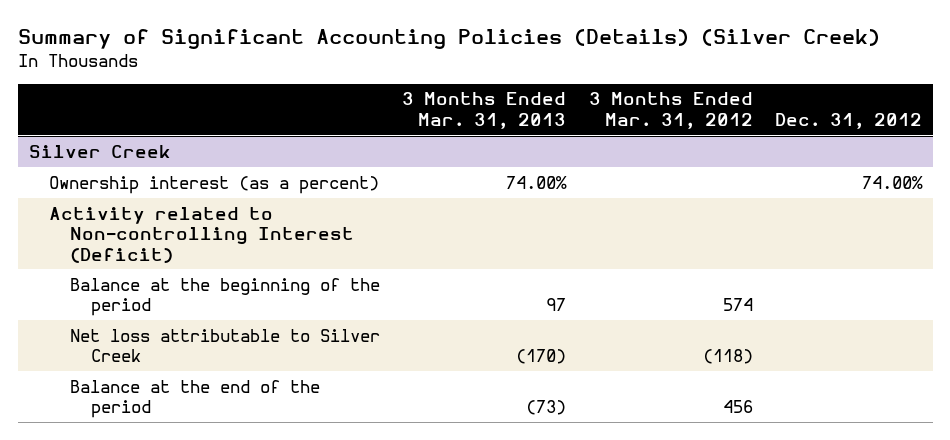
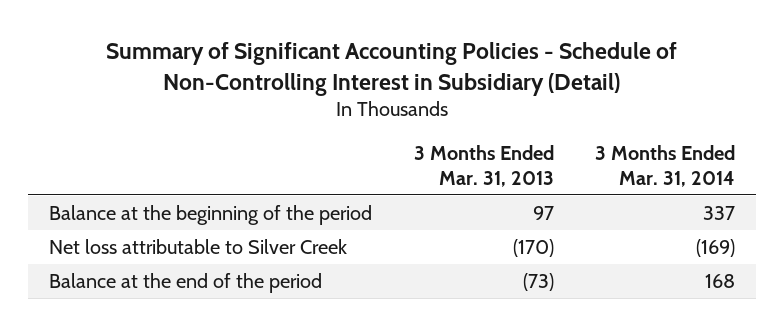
[17,28,880,49] Summary of Significant Accounting Policies (Details) (Silver Creek) -> [106,41,678,96] Summary of Significant Accounting Policies - Schedule of Non-Controlling Interest in Subsidiary (Detail)
[588,92,753,129] 3 Months Ended Mar. 31, 2012 -> none
[774,112,922,129] Dec. 31, 2012 -> none
none -> [595,145,736,187] 3 Months Ended Mar. 31, 2014
[28,144,171,158] Silver Creek -> none
[49,175,380,194] Ownership interest (as a percent) -> none
[49,206,355,263] Activity related to Non-controlling Interest (Deficit) -> none

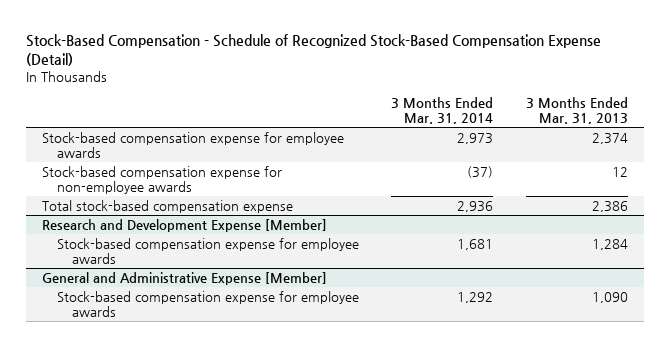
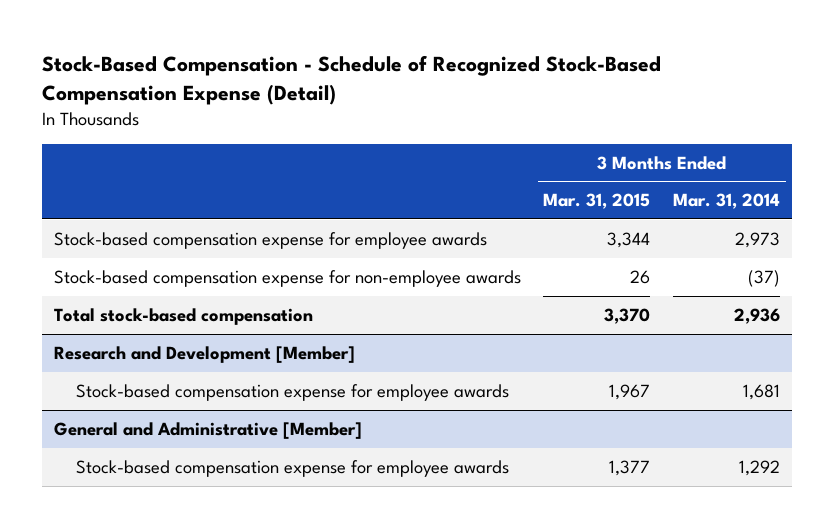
[525,96,628,125] 3 Months Ended Mar. 31, 2013 -> none
none -> [543,193,651,210] Mar. 31, 2015
[41,199,293,213] Total stock-based compensation expense -> [53,307,313,325] Total stock-based compensation
[41,218,327,232] Research and Development Expense [Member] -> [53,345,355,363] Research and Development [Member]
[41,271,327,285] General and Administrative Expense [Member] -> [53,421,362,439] General and Administrative [Member]

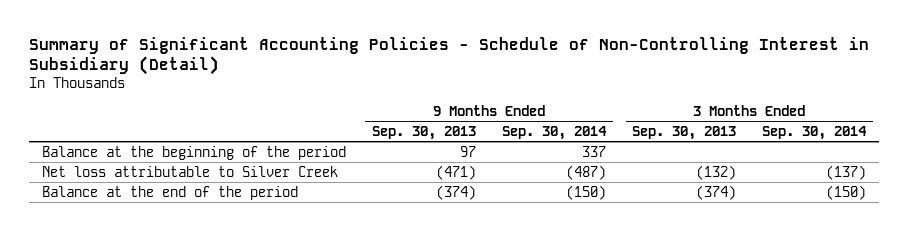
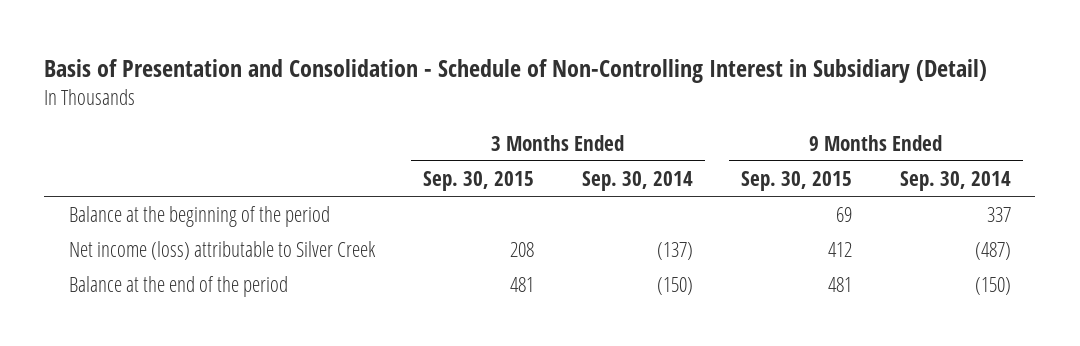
[28,36,869,76] Summary of Significant Accounting Policies - Schedule of Non-Controlling Interest in Subsidiary (Detail) -> [44,58,988,83] Basis of Presentation and Consolidation - Schedule of Non-Controlling Interest in Subsidiary (Detail)
[371,126,476,141] Sep. 30, 2013 -> none
[632,126,737,141] Sep. 30, 2013 -> none
none -> [422,170,534,191] Sep. 30, 2015
none -> [740,170,852,191] Sep. 30, 2015
[41,165,338,177] Net loss attributable to Silver Creek -> [68,240,376,260] Net income (loss) attributable to Silver Creek

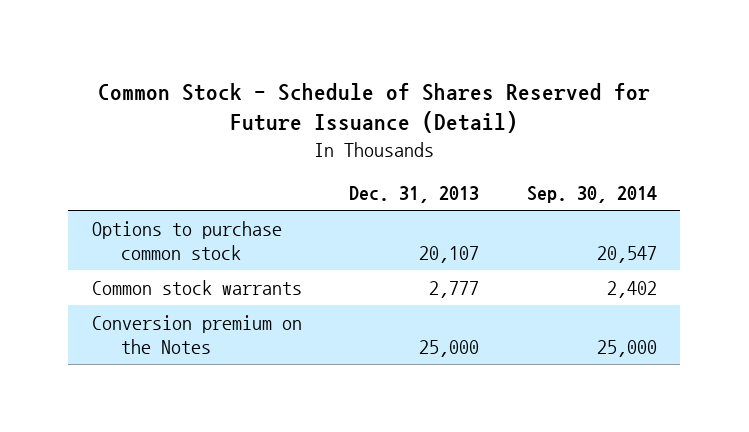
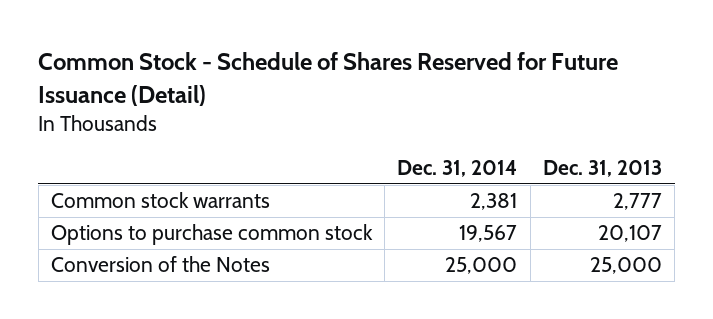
[526,186,657,204] Sep. 30, 2014 -> none
none -> [397,160,518,178] Dec. 31, 2014
[92,220,283,261] Options to purchase common stock -> [50,224,373,246] Options to purchase common stock
[92,314,303,355] Conversion premium on the Notes -> [50,256,270,273] Conversion of the Notes

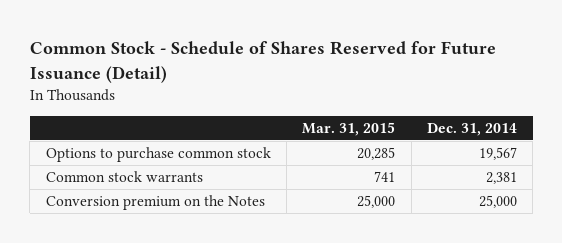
[542,160,662,178] Dec. 31, 2013 -> none
none -> [302,121,396,136] Mar. 31, 2015
[50,192,270,209] Common stock warrants -> [45,171,203,183] Common stock warrants
[50,256,270,273] Conversion of the Notes -> [45,195,265,211] Conversion premium on the Notes

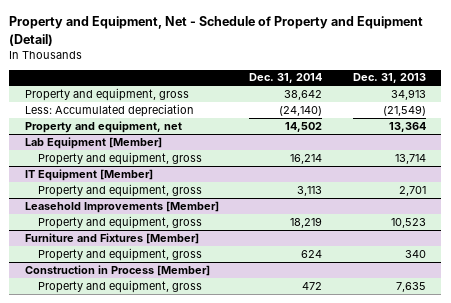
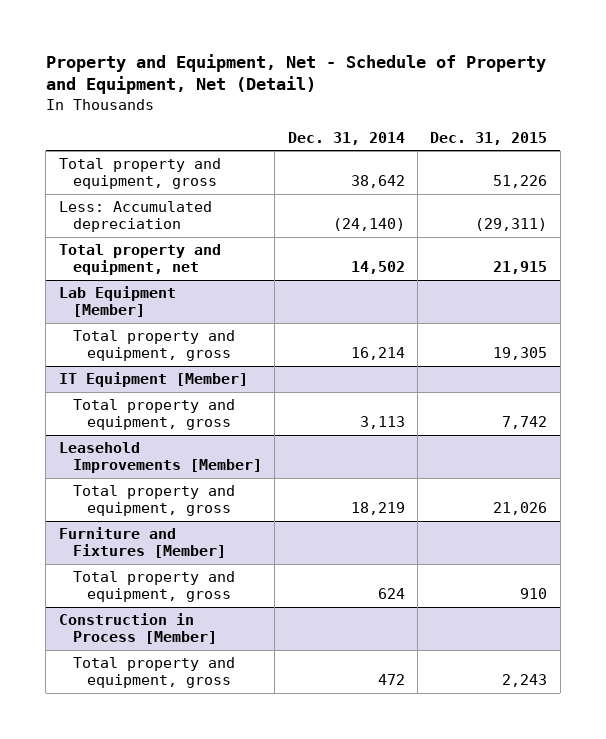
[9,16,424,46] Property and Equipment, Net - Schedule of Property and Equipment (Detail) -> [45,54,546,95] Property and Equipment, Net - Schedule of Property and Equipment, Net (Detail)
[353,73,427,84] Dec. 31, 2013 -> none
none -> [430,131,548,145] Dec. 31, 2015
[24,87,189,101] Property and equipment, gross -> [58,158,221,190] Total property and equipment, gross
[24,120,182,133] Property and equipment, net -> [58,244,221,276] Total property and equipment, net
[38,151,203,165] Property and equipment, gross -> [72,330,235,362] Total property and equipment, gross
[38,183,203,197] Property and equipment, gross -> [72,399,235,431] Total property and equipment, gross
[38,215,203,229] Property and equipment, gross -> [72,485,235,517] Total property and equipment, gross
[38,247,203,261] Property and equipment, gross -> [72,571,235,603] Total property and equipment, gross
[38,279,203,293] Property and equipment, gross -> [72,657,235,689] Total property and equipment, gross

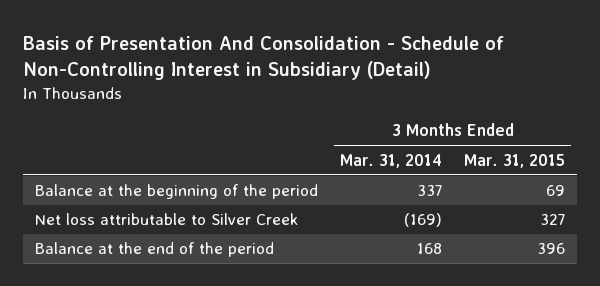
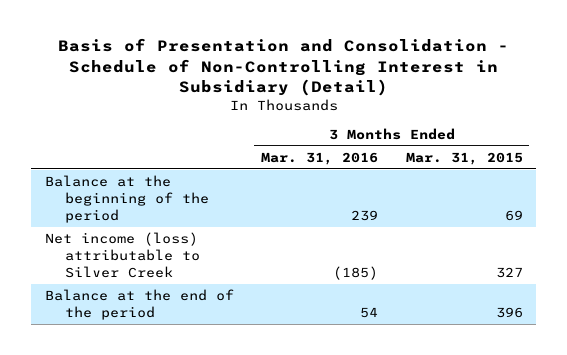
[23,35,505,80] Basis of Presentation And Consolidation - Schedule of Non-Controlling Interest in Subsidiary (Detail) -> [57,38,509,97] Basis of Presentation and Consolidation - Schedule of Non-Controlling Interest in Subsidiary (Detail)
[339,153,442,168] Mar. 31, 2014 -> none
none -> [261,151,379,165] Mar. 31, 2016
[34,213,298,226] Net loss attributable to Silver Creek -> [44,232,201,279] Net income (loss) attributable to Silver Creek

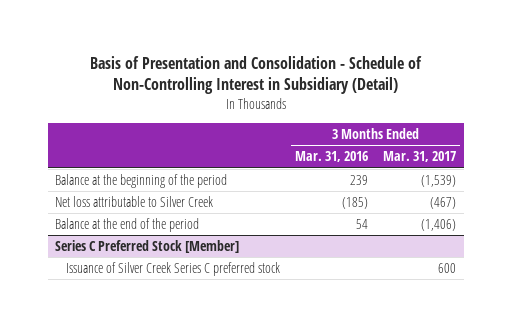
[405,151,523,165] Mar. 31, 2015 -> none
none -> [383,151,457,163] Mar. 31, 2017
[44,232,201,279] Net income (loss) attributable to Silver Creek -> [55,196,214,208] Net loss attributable to Silver Creek
none -> [55,240,240,254] Series C Preferred Stock [Member]
none -> [65,262,280,277] Issuance of Silver Creek Series C preferred stock

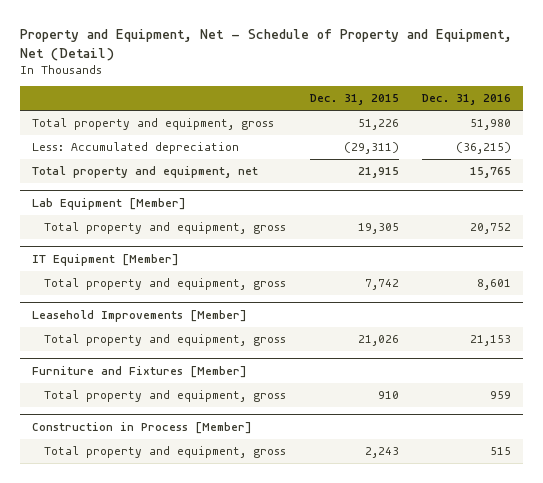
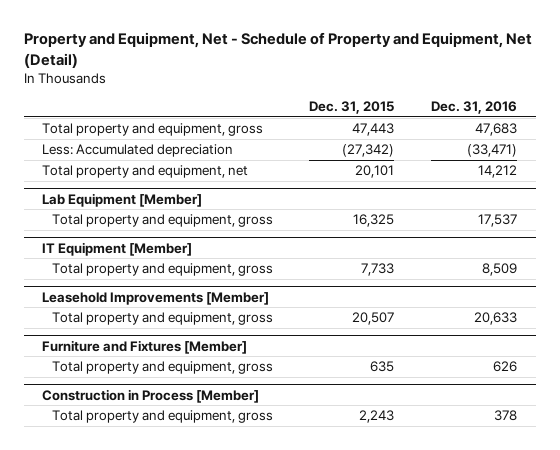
[357,119,399,131] 51,226 -> [352,123,395,137] 47,443
[470,119,512,131] 51,980 -> [475,123,518,137] 47,683
[343,142,399,155] (29,311) -> [342,144,395,158] (27,342)
[456,142,512,155] (36,215) -> [467,144,518,158] (33,471)
[357,167,399,179] 21,915 -> [355,165,395,179] 20,101
[470,167,512,179] 15,765 -> [478,165,518,179] 14,212
[357,223,399,235] 19,305 -> [353,214,395,228] 16,325
[470,223,512,235] 20,752 -> [478,214,518,228] 17,537
[364,279,399,291] 7,742 -> [361,263,395,277] 7,733
[477,279,512,291] 8,601 -> [482,263,518,277] 8,509
[357,335,399,347] 21,026 -> [352,312,395,326] 20,507
[470,335,512,347] 21,153 -> [474,312,518,326] 20,633
[377,391,399,400] 910 -> [370,361,395,373] 635
[490,391,512,400] 959 -> [493,361,518,373] 626
[490,447,512,456] 515 -> [494,410,518,422] 378

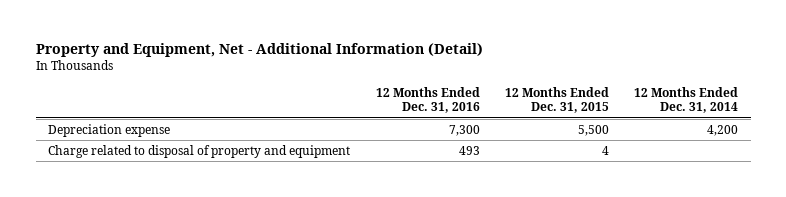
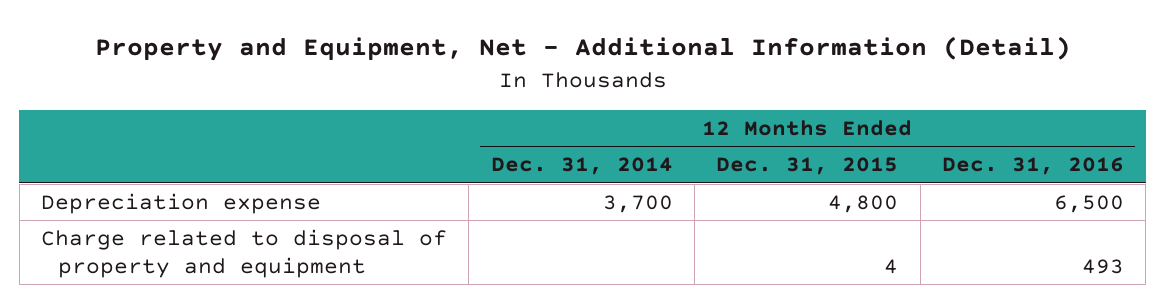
[448,124,480,136] 7,300 -> [1053,195,1124,214] 6,500
[577,124,609,136] 5,500 -> [828,195,899,214] 4,800
[707,124,739,136] 4,200 -> [602,195,673,214] 3,700

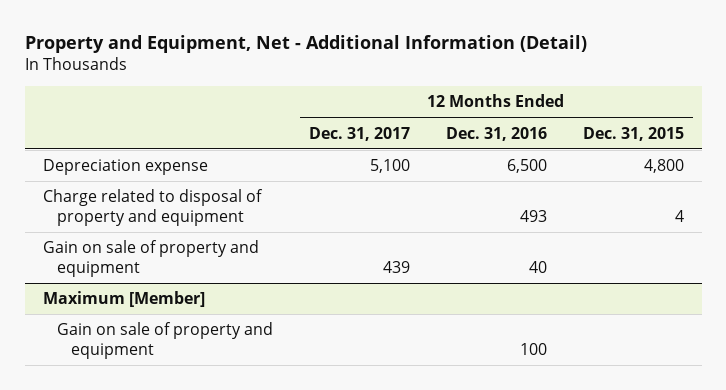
[490,157,673,176] Dec. 31, 2014 -> none
none -> [308,126,410,141] Dec. 31, 2017
none -> [42,240,259,278] Gain on sale of property and equipment
none -> [42,291,205,308] Maximum [Member]
none -> [57,322,274,360] Gain on sale of property and equipment

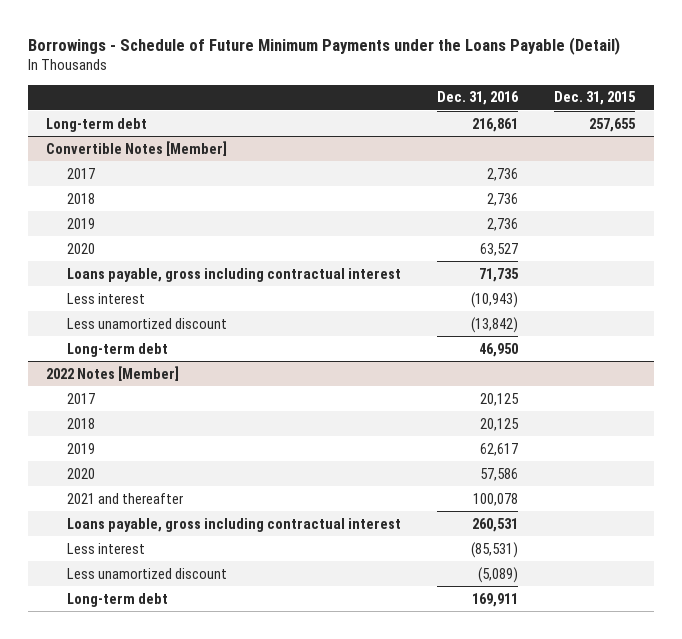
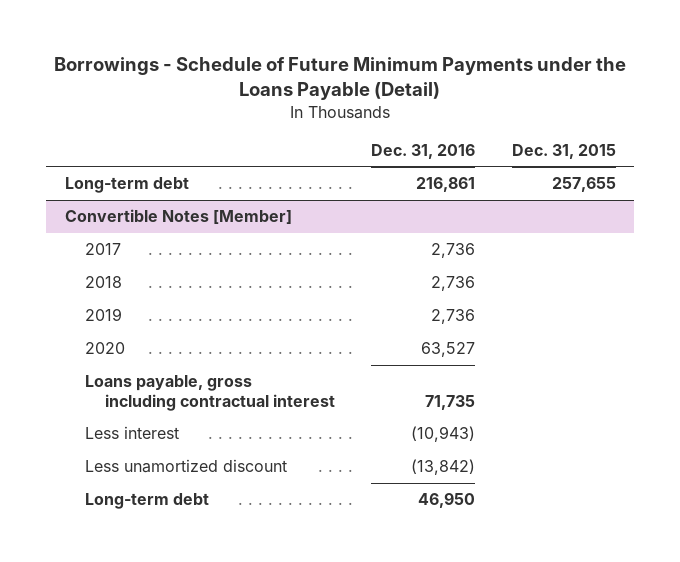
[46,365,180,381] 2022 Notes [Member] -> none
[66,392,95,404] 2017 -> none
[66,417,95,429] 2018 -> none
[66,442,95,454] 2019 -> none
[66,467,95,479] 2020 -> none
[66,492,183,504] 2021 and thereafter -> none
[66,517,401,532] Loans payable, gross including contractual interest -> none
[66,542,145,554] Less interest -> none
[66,567,227,579] Less unamortized discount -> none
[66,592,168,607] Long-term debt -> none

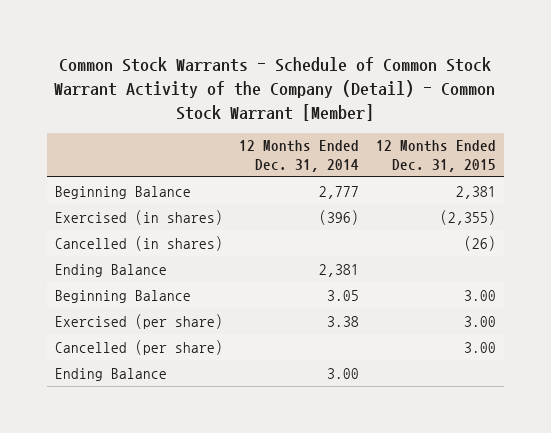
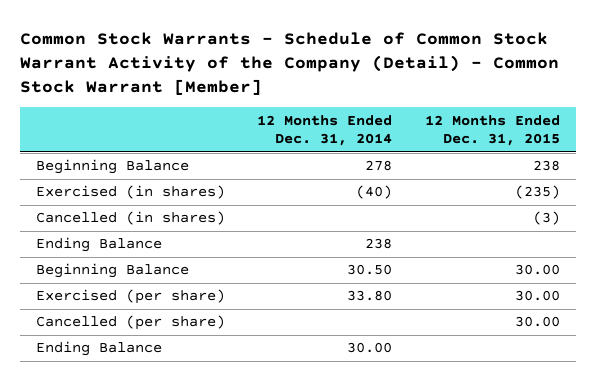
[319,185,360,199] 2,777 -> [365,160,393,172] 278
[455,185,496,199] 2,381 -> [532,160,560,172] 238
[319,209,360,225] (396) -> [356,185,393,200] (40)
[439,209,496,225] (2,355) -> [514,185,560,200] (235)
[463,235,496,251] (26) -> [532,211,560,226] (3)
[319,263,360,277] 2,381 -> [365,238,393,250] 238
[327,289,360,301] 3.05 -> [347,264,393,276] 30.50
[463,289,496,301] 3.00 -> [514,264,560,276] 30.00
[327,315,360,327] 3.38 -> [347,290,393,302] 33.80
[463,315,496,327] 3.00 -> [514,290,560,302] 30.00
[463,341,496,353] 3.00 -> [514,316,560,328] 30.00
[327,367,360,379] 3.00 -> [347,342,393,354] 30.00

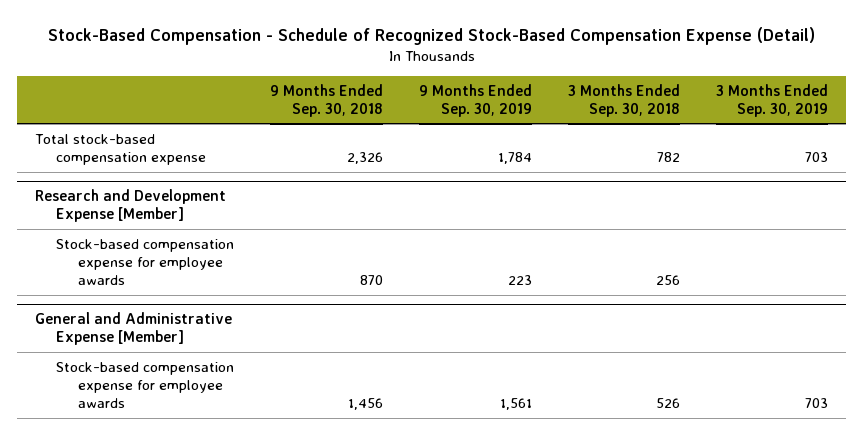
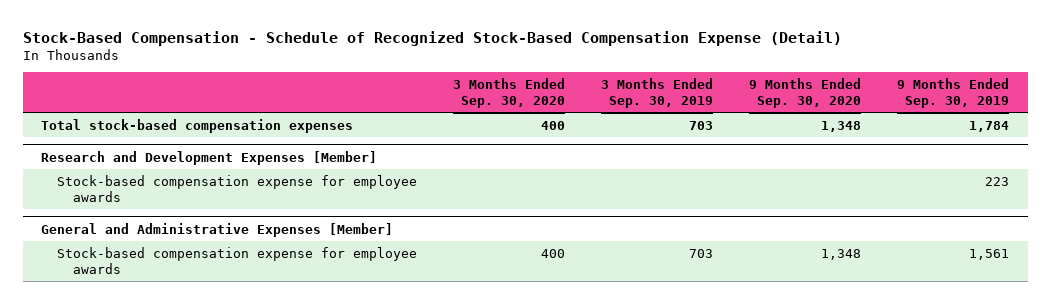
[270,83,384,117] 9 Months Ended Sep. 30, 2018 -> none
[568,83,681,117] 3 Months Ended Sep. 30, 2018 -> none
none -> [453,77,566,108] 3 Months Ended Sep. 30, 2020
none -> [749,77,862,108] 9 Months Ended Sep. 30, 2020
[35,133,207,165] Total stock-based compensation expense -> [41,118,354,133] Total stock-based compensation expenses
[35,188,227,223] Research and Development Expense [Member] -> [41,150,378,165] Research and Development Expenses [Member]
[35,311,233,346] General and Administrative Expense [Member] -> [41,222,394,237] General and Administrative Expenses [Member]

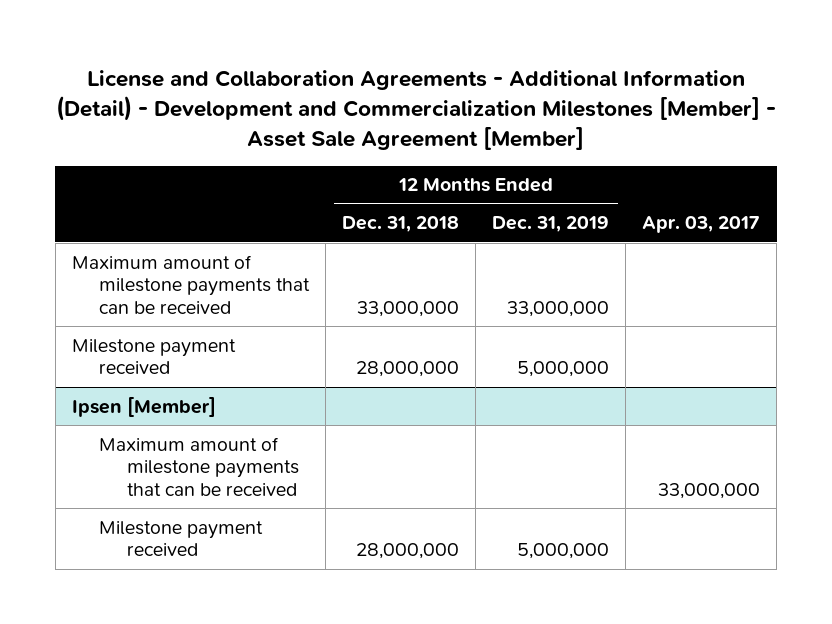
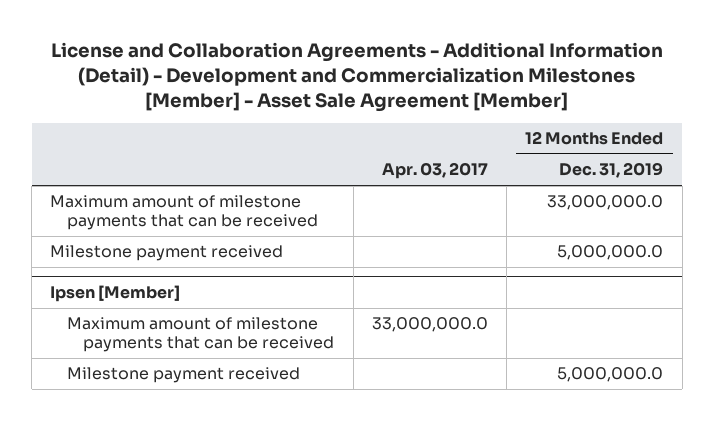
[342,216,460,233] Dec. 31, 2018 -> none
[507,300,610,317] 33,000,000 -> [547,195,664,211] 33,000,000.0
[517,361,610,378] 5,000,000 -> [557,245,664,261] 5,000,000.0
[658,482,761,499] 33,000,000 -> [371,317,488,333] 33,000,000.0
[517,543,610,560] 5,000,000 -> [557,367,664,383] 5,000,000.0

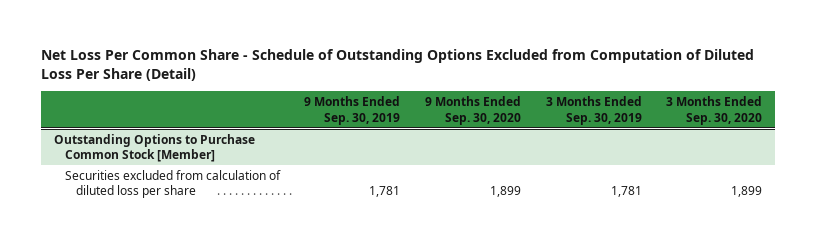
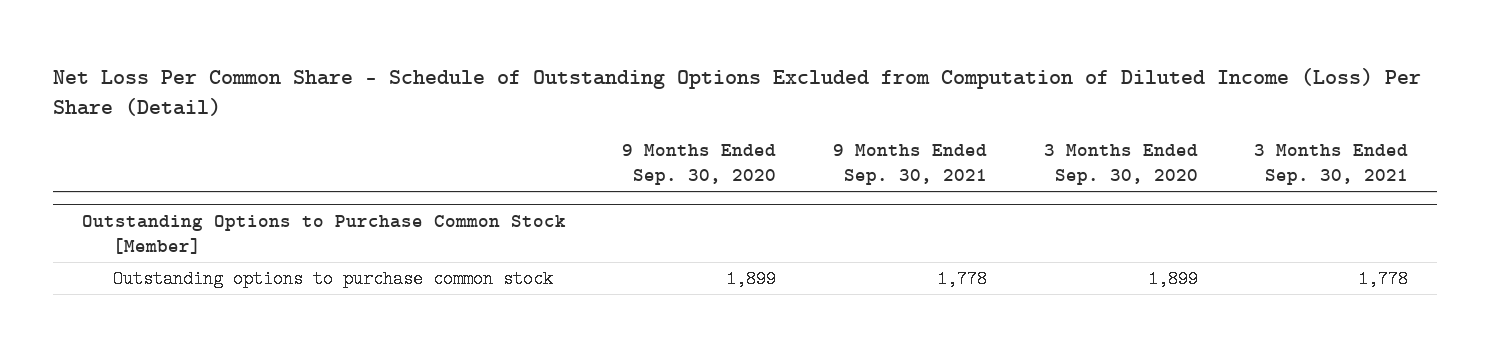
[41,49,755,82] Net Loss Per Common Share - Schedule of Outstanding Options Excluded from Computation of Diluted Loss Per Share (Detail) -> [53,67,1422,117] Net Loss Per Common Share - Schedule of Outstanding Options Excluded from Computation of Diluted Income (Loss) Per Share (Detail)
[304,95,401,125] 9 Months Ended Sep. 30, 2019 -> none
[545,95,642,125] 3 Months Ended Sep. 30, 2019 -> none
none -> [832,143,987,186] 9 Months Ended Sep. 30, 2021
none -> [1254,143,1409,186] 3 Months Ended Sep. 30, 2021
[64,169,281,199] Securities excluded from calculation of diluted loss per share -> [112,269,553,288] Outstanding options to purchase common stock

